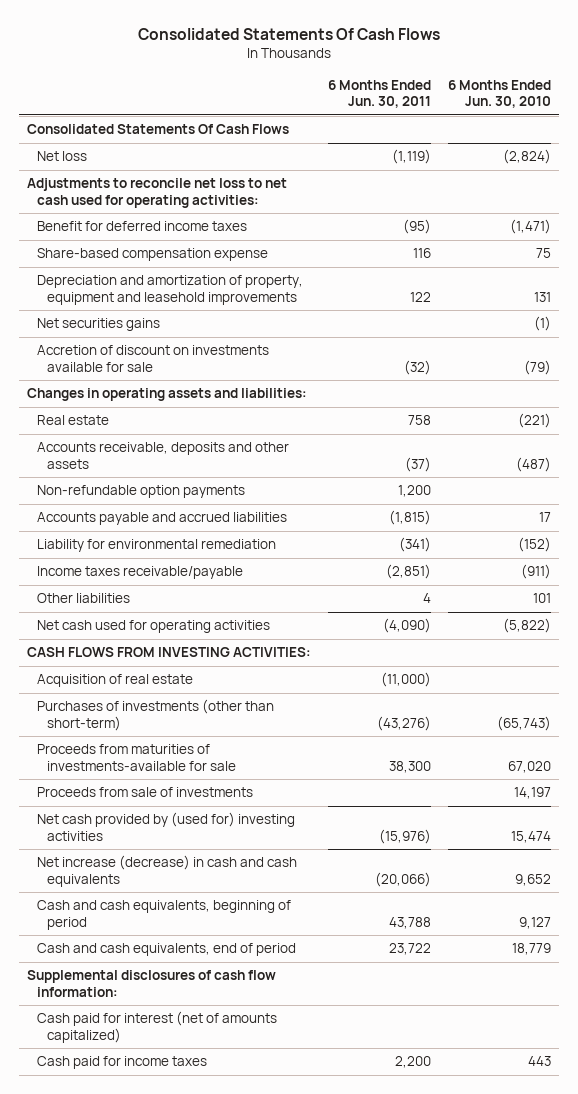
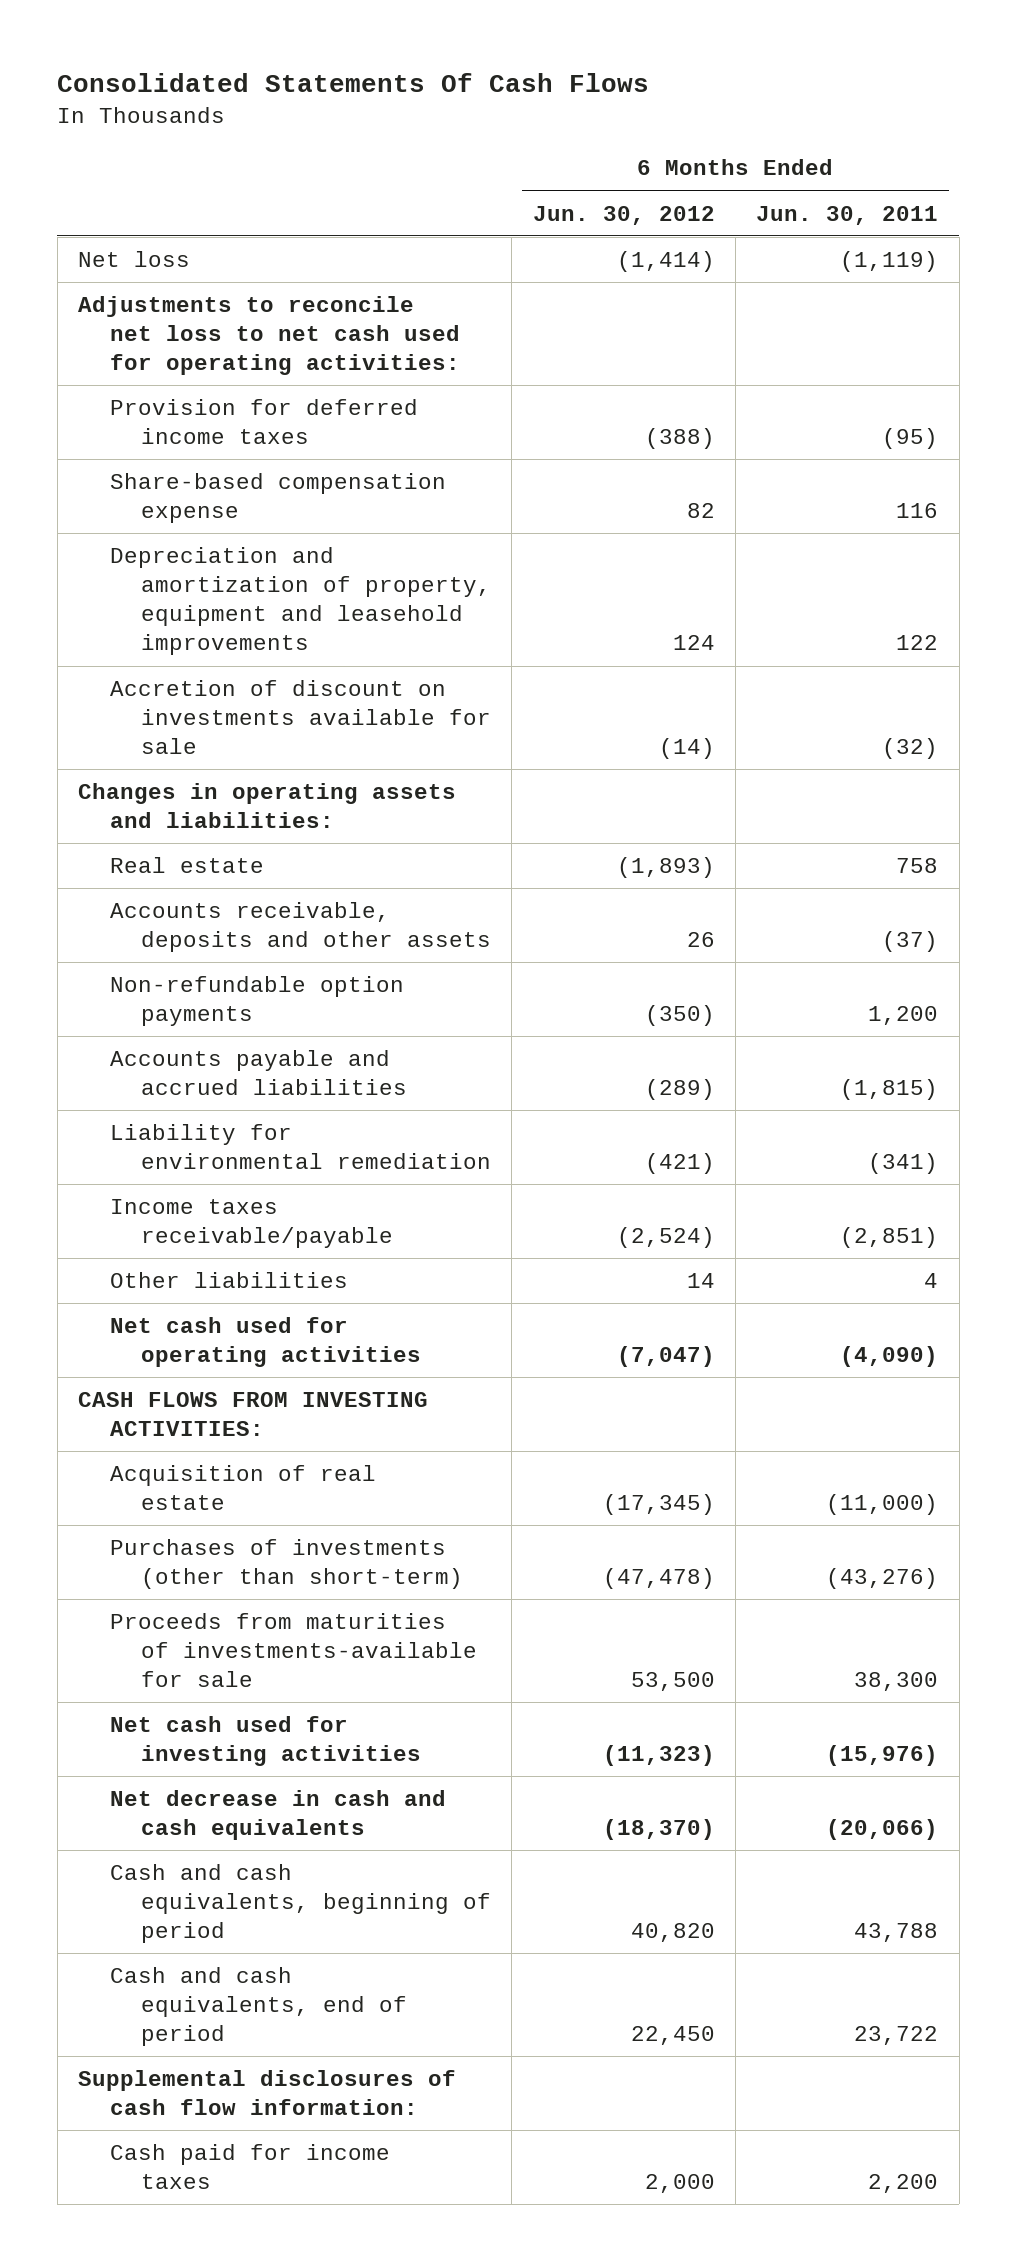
[447,80,551,109] 6 Months Ended Jun. 30, 2010 -> none
none -> [532,205,715,225] Jun. 30, 2012
[27,124,290,135] Consolidated Statements Of Cash Flows -> none
[36,221,247,232] Benefit for deferred income taxes -> [109,399,418,445] Provision for deferred income taxes
[36,318,160,332] Net securities gains -> none
[36,787,253,798] Proceeds from sale of investments -> none
[36,812,295,841] Net cash provided by (used for) investing activities -> [109,1716,421,1767] Net cash used for investing activities
[36,855,297,887] Net increase (decrease) in cash and cash equivalents -> [109,1790,446,1841] Net decrease in cash and cash equivalents
[36,1011,277,1043] Cash paid for interest (net of amounts capitalized) -> none

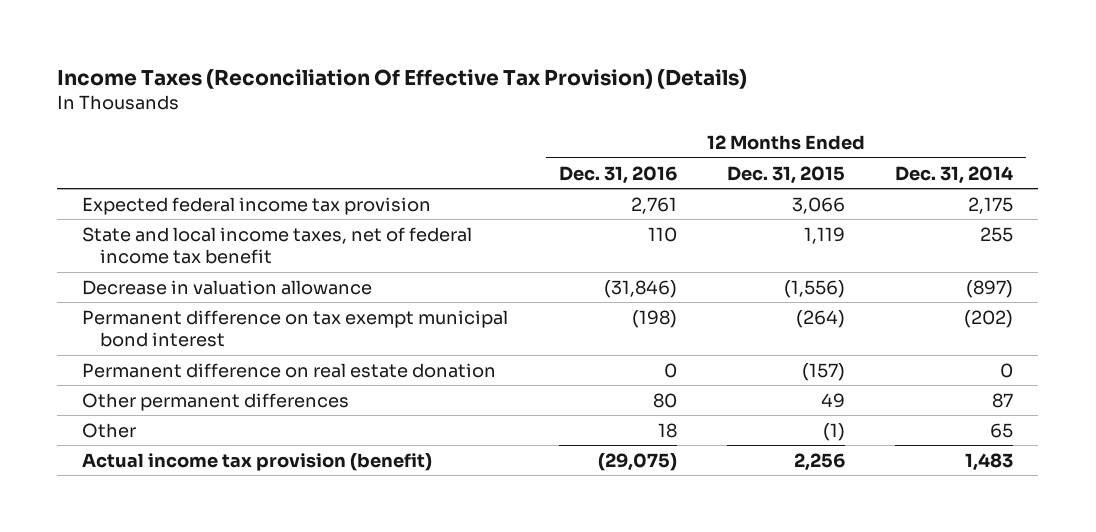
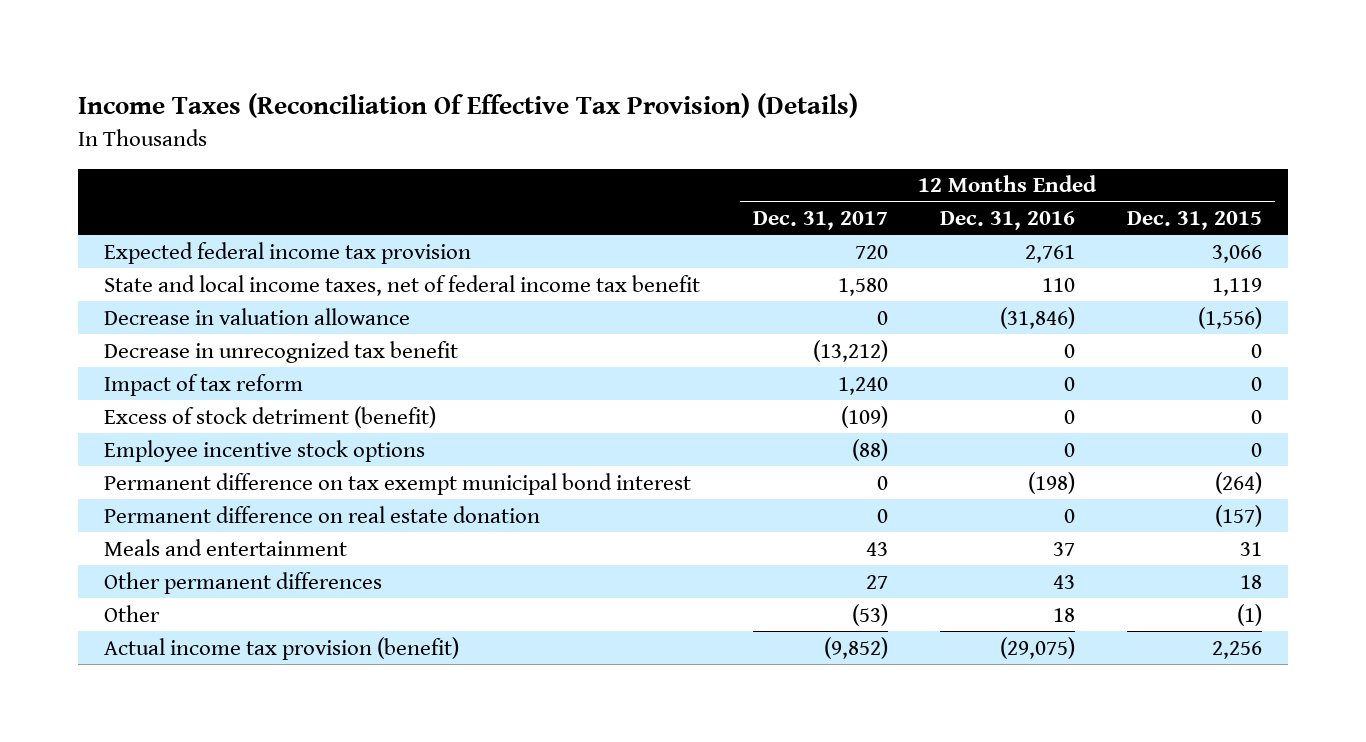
[895,165,1014,184] Dec. 31, 2014 -> none
none -> [752,211,888,231] Dec. 31, 2017
none -> [104,340,459,363] Decrease in unrecognized tax benefit
none -> [104,373,304,396] Impact of tax reform
none -> [104,405,437,428] Excess of stock detriment (benefit)
none -> [104,439,426,462] Employee incentive stock options
none -> [104,538,348,556] Meals and entertainment
[652,392,677,408] 80 -> [1052,574,1075,589] 43
[820,392,845,408] 49 -> [1239,574,1262,589] 18

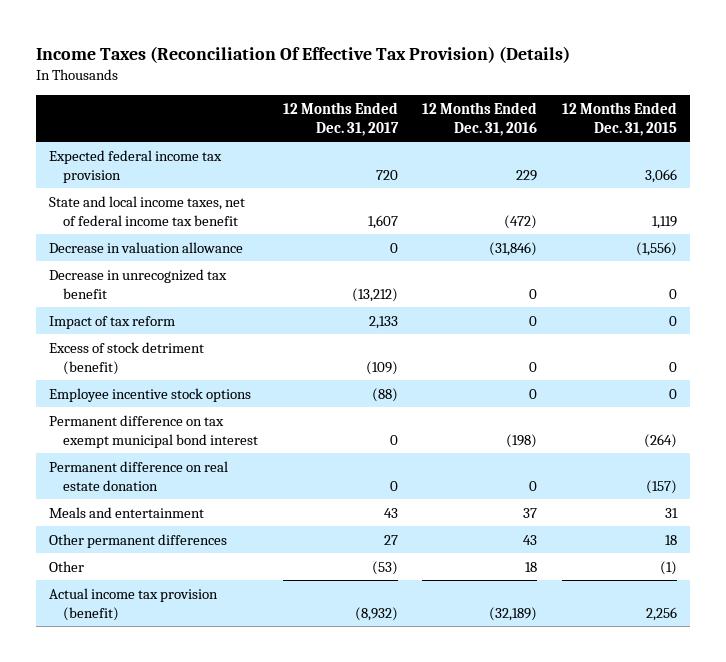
[1024,244,1075,263] 2,761 -> [516,169,538,181] 229
[837,277,888,296] 1,580 -> [367,214,398,229] 1,607
[1041,277,1075,292] 110 -> [504,214,538,229] (472)
[837,376,888,395] 1,240 -> [368,315,398,329] 2,133
[823,636,888,659] (9,852) -> [354,606,398,621] (8,932)
[999,636,1075,659] (29,075) -> [489,606,538,621] (32,189)

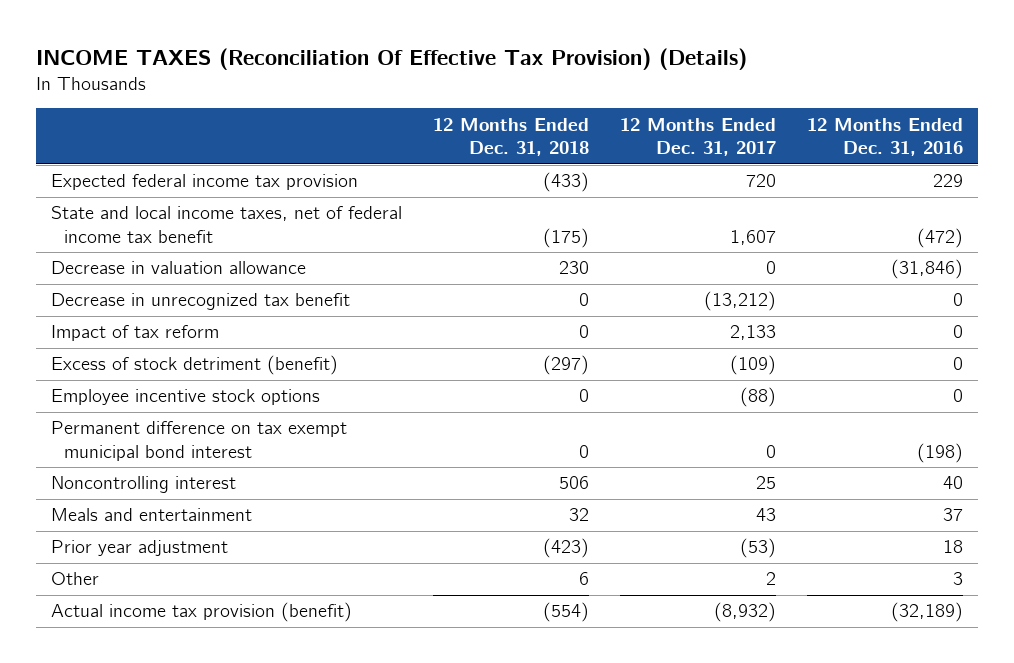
[36,45,571,63] Income Taxes (Reconciliation Of Effective Tax Provision) (Details) -> [35,47,747,70] INCOME TAXES (Reconciliation Of Effective Tax Provision) (Details)
[562,101,678,137] 12 Months Ended Dec. 31, 2015 -> none
none -> [433,117,590,157] 12 Months Ended Dec. 31, 2018
[48,460,228,491] Permanent difference on real estate donation -> none
none -> [51,476,237,494] Noncontrolling interest
[48,533,227,548] Other permanent differences -> none
none -> [51,540,229,557] Prior year adjustment
[371,560,398,575] (53) -> [765,572,776,586] 2
[525,561,538,572] 18 -> [952,572,963,586] 3

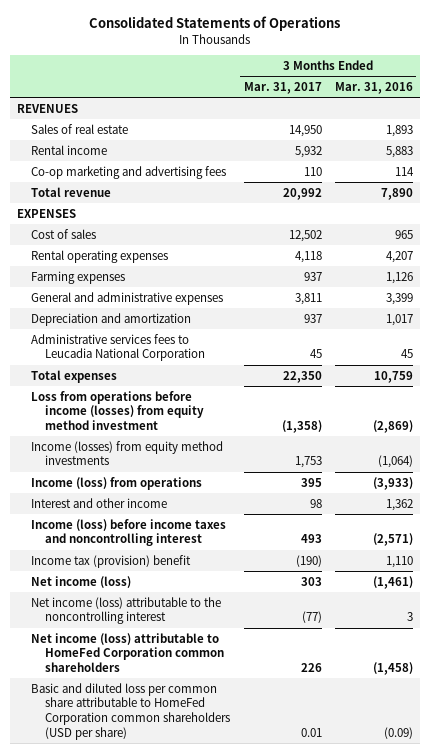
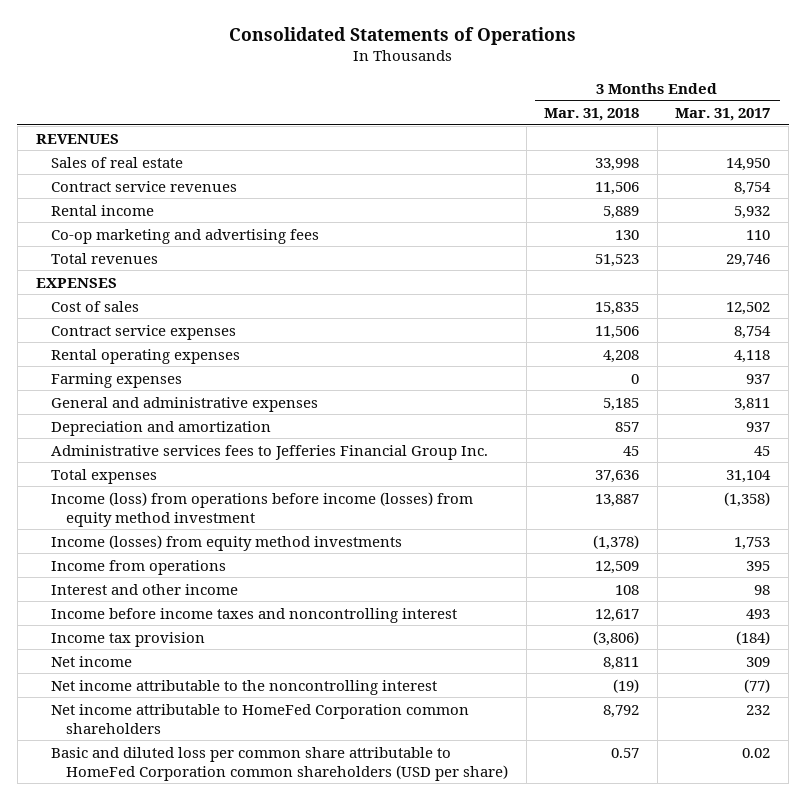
[335,81,414,94] Mar. 31, 2016 -> none
none -> [544,107,640,121] Mar. 31, 2018
none -> [50,180,237,192] Contract service revenues
[31,186,112,197] Total revenue -> [50,252,158,264] Total revenues
[282,187,322,200] 20,992 -> [726,253,771,267] 29,746
none -> [50,324,236,340] Contract service expenses
[31,333,206,362] Administrative services fees to Leucadia National Corporation -> [50,444,488,460] Administrative services fees to Jefferies Financial Group Inc.
[282,370,322,383] 22,350 -> [726,469,772,483] 31,104
[31,390,205,431] Loss from operations before income (losses) from equity method investment -> [50,491,473,527] Income (loss) from operations before income (losses) from equity method investment
[31,476,203,490] Income (loss) from operations -> [50,559,226,575] Income from operations
[31,518,227,547] Income (loss) before income taxes and noncontrolling interest -> [50,607,457,623] Income before income taxes and noncontrolling interest
[31,554,192,568] Income tax (provision) benefit -> [50,631,205,647] Income tax provision
[295,554,322,567] (190) -> [736,630,771,645] (184)
[31,575,132,588] Net income (loss) -> [50,655,132,667] Net income
[300,576,322,586] 303 -> [746,656,771,667] 309
[31,596,222,625] Net income (loss) attributable to the noncontrolling interest -> [50,679,437,695] Net income attributable to the noncontrolling interest
[31,632,225,673] Net income (loss) attributable to HomeFed Corporation common shareholders -> [50,703,469,734] Net income attributable to HomeFed Corporation common shareholders
[300,663,322,673] 226 -> [746,704,771,715] 232
[300,727,322,737] 0.01 -> [742,747,771,758] 0.02

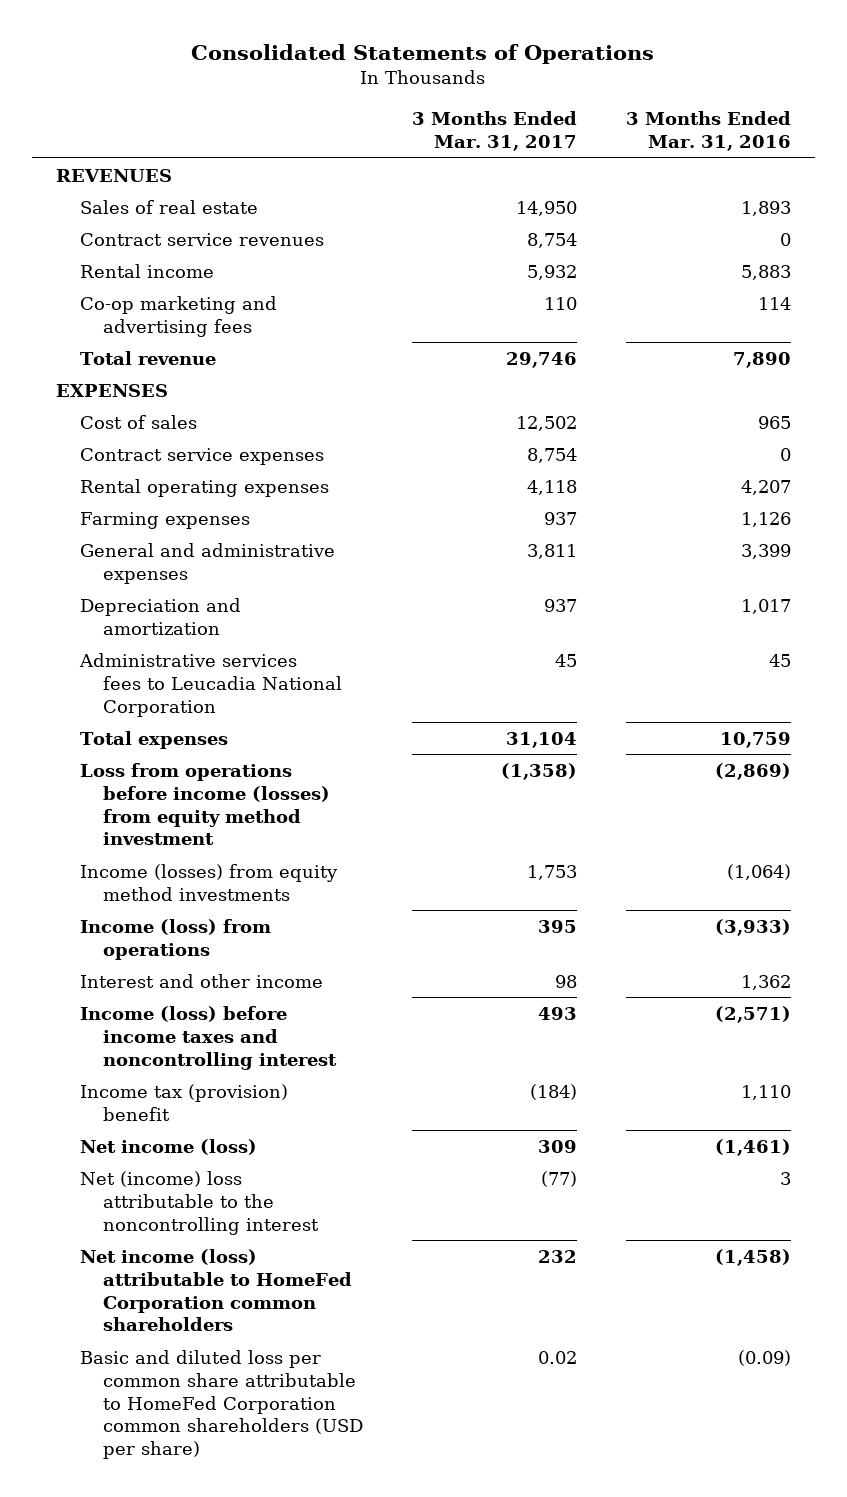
[544,107,640,121] Mar. 31, 2018 -> none
none -> [625,111,791,152] 3 Months Ended Mar. 31, 2016
[50,252,158,264] Total revenues -> [79,350,216,365] Total revenue
[50,444,488,460] Administrative services fees to Jefferies Financial Group Inc. -> [78,652,343,717] Administrative services fees to Leucadia National Corporation
[50,491,473,527] Income (loss) from operations before income (losses) from equity method investment -> [79,762,331,846] Loss from operations before income (losses) from equity method investment
[50,559,226,575] Income from operations -> [79,918,271,960] Income (loss) from operations
[50,607,457,623] Income before income taxes and noncontrolling interest -> [79,1005,338,1070] Income (loss) before income taxes and noncontrolling interest
[50,631,205,647] Income tax provision -> [79,1083,288,1121] Income tax (provision) benefit
[50,655,132,667] Net income -> [79,1138,257,1155] Net income (loss)
[50,679,437,695] Net income attributable to the noncontrolling interest -> [79,1170,320,1235] Net (income) loss attributable to the noncontrolling interest
[50,703,469,734] Net income attributable to HomeFed Corporation common shareholders -> [79,1248,353,1332] Net income (loss) attributable to HomeFed Corporation common shareholders

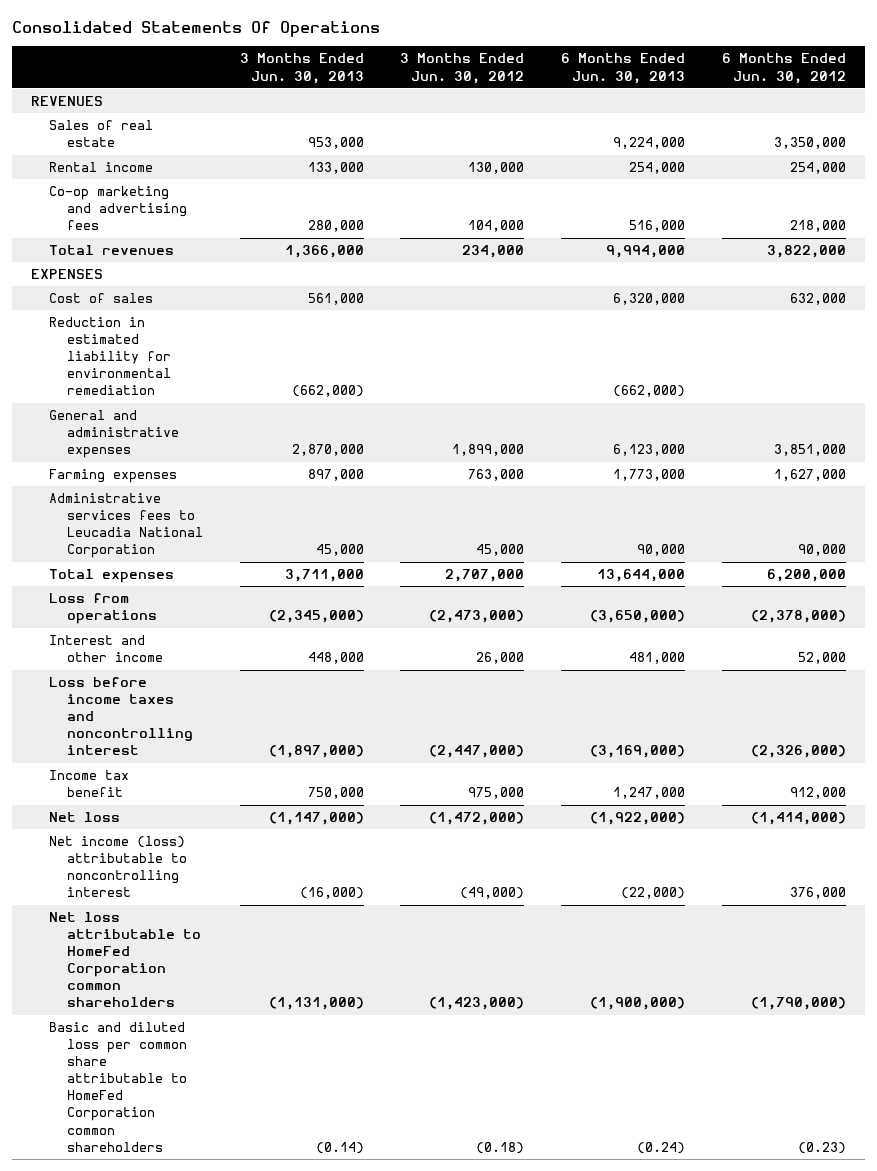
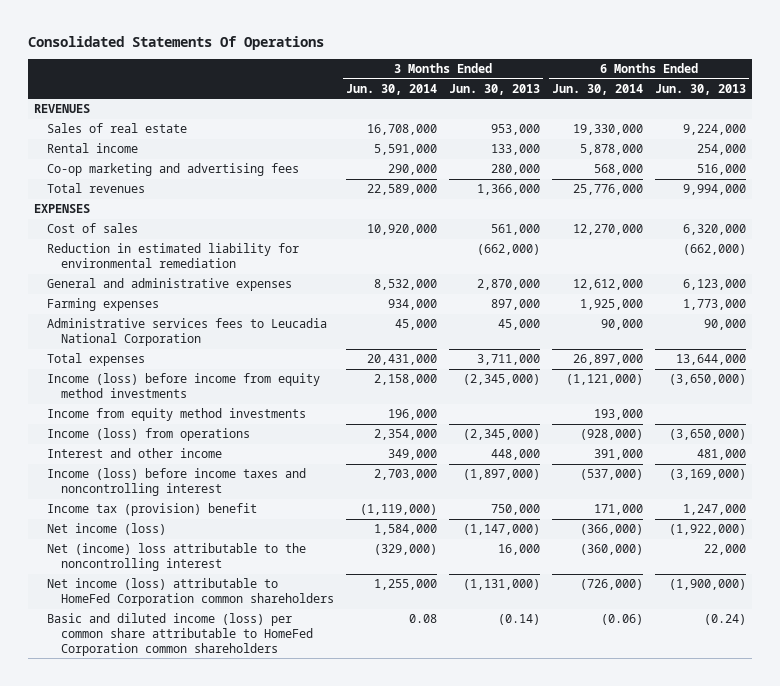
[400,53,525,84] 3 Months Ended Jun. 30, 2012 -> none
[722,53,847,84] 6 Months Ended Jun. 30, 2012 -> none
none -> [345,83,437,95] Jun. 30, 2014
none -> [551,83,643,95] Jun. 30, 2014
none -> [47,373,321,398] Income (loss) before income from equity method investments
none -> [47,408,307,422] Income from equity method investments
[48,593,157,625] Loss from operations -> [47,428,251,442] Income (loss) from operations
[48,677,193,756] Loss before income taxes and noncontrolling interest -> [47,468,307,496] Income (loss) before income taxes and noncontrolling interest
[48,770,129,798] Income tax benefit -> [47,503,258,517] Income tax (provision) benefit
[48,812,120,823] Net loss -> [47,523,167,536] Net income (loss)
[48,836,187,898] Net income (loss) attributable to noncontrolling interest -> [47,543,307,571] Net (income) loss attributable to the noncontrolling interest
[299,887,364,900] (16,000) -> [497,544,540,556] 16,000
[621,887,686,900] (22,000) -> [704,544,747,556] 22,000
[48,912,201,1008] Net loss attributable to HomeFed Corporation common shareholders -> [47,578,334,606] Net income (loss) attributable to HomeFed Corporation common shareholders
[48,1022,187,1152] Basic and diluted loss per common share attributable to HomeFed Corporation common shareholders -> [47,613,313,656] Basic and diluted income (loss) per common share attributable to HomeFed Corporation common shareholders

